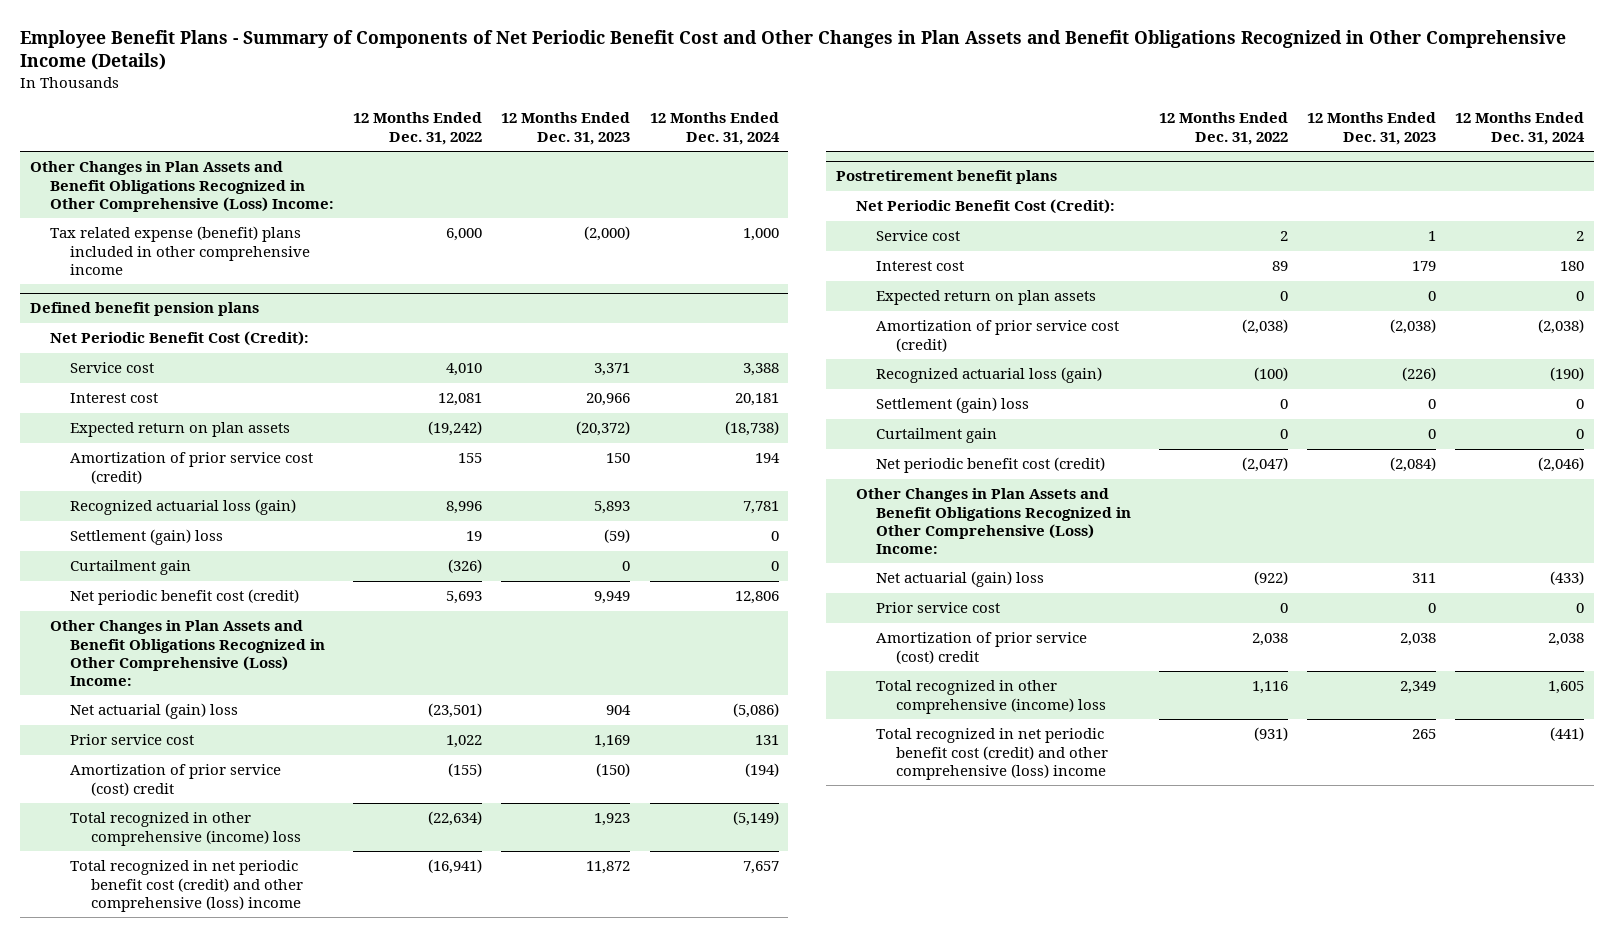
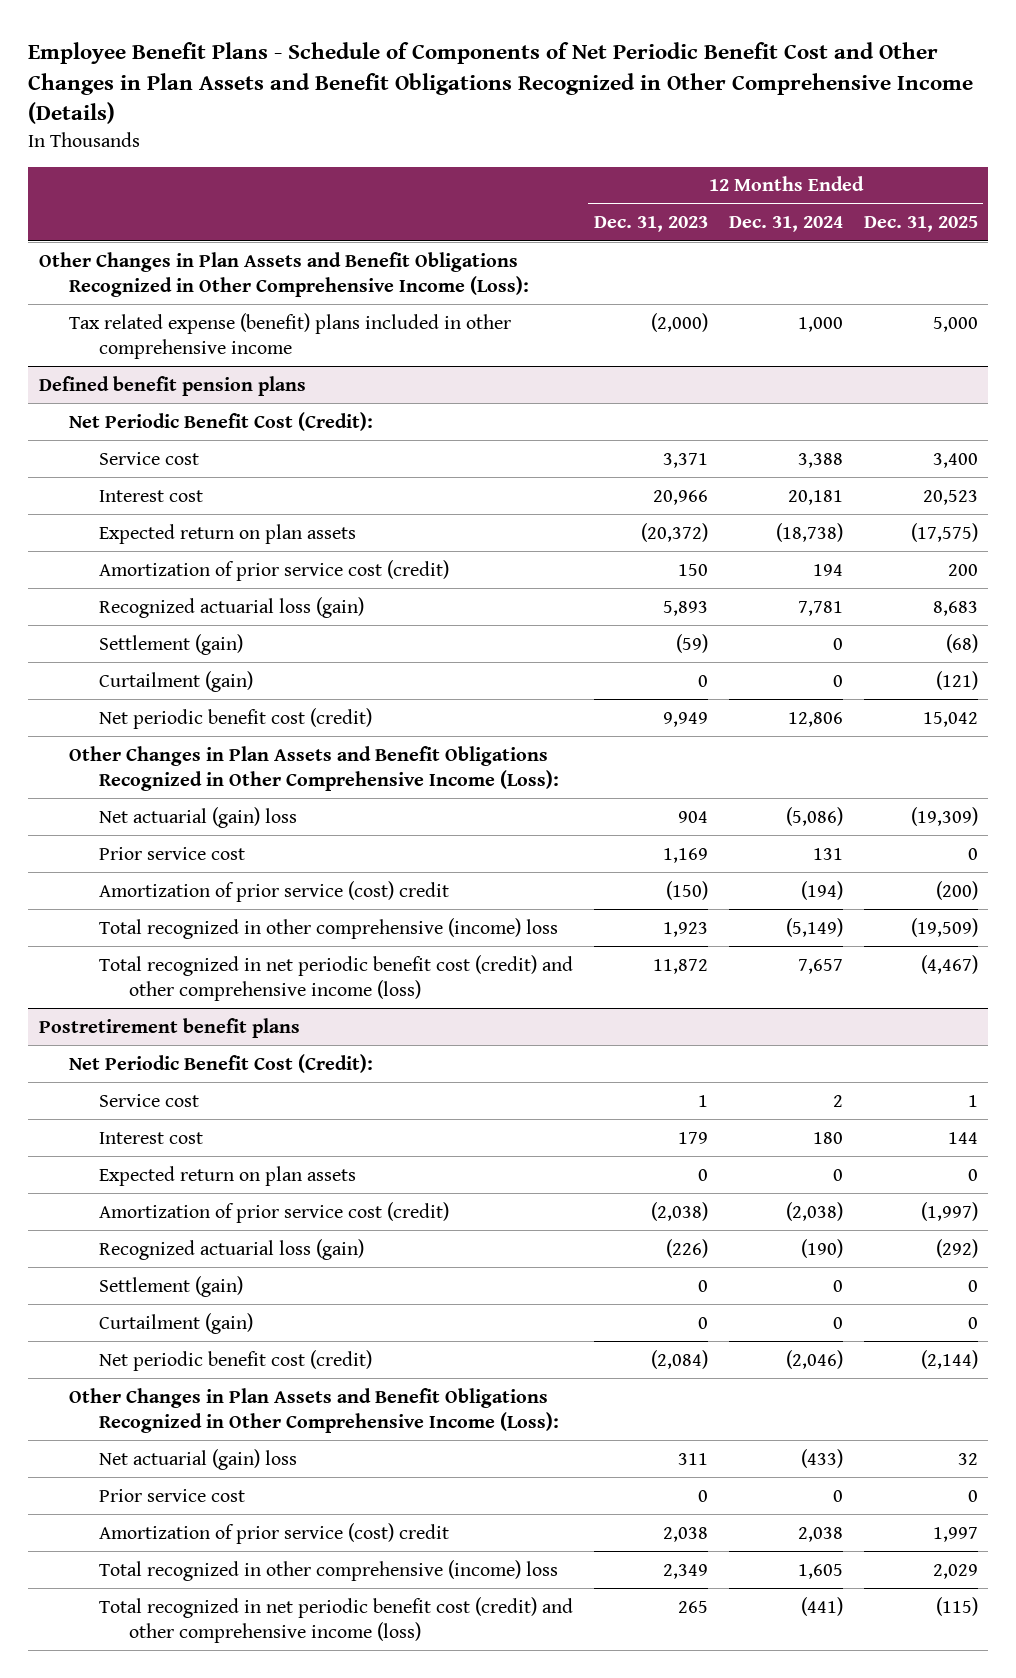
[20,29,1567,71] Employee Benefit Plans - Summary of Components of Net Periodic Benefit Cost and Other Changes in Plan Assets and Benefit Obligations Recognized in Other Comprehensive Income (Details) -> [28,41,974,125] Employee Benefit Plans - Schedule of Components of Net Periodic Benefit Cost and Other Changes in Plan Assets and Benefit Obligations Recognized in Other Comprehensive Income (Details)
[353,112,483,145] 12 Months Ended Dec. 31, 2022 -> none
none -> [863,216,978,233] Dec. 31, 2025
[29,161,335,212] Other Changes in Plan Assets and Benefit Obligations Recognized in Other Comprehensive (Loss) Income: -> [38,251,529,297] Other Changes in Plan Assets and Benefit Obligations Recognized in Other Comprehensive Income (Loss):
[70,529,224,546] Settlement (gain) loss -> [98,633,243,655] Settlement (gain)
[70,560,192,576] Curtailment gain -> [98,670,253,692] Curtailment (gain)
[50,620,326,687] Other Changes in Plan Assets and Benefit Obligations Recognized in Other Comprehensive (Loss) Income: -> [68,745,559,791] Other Changes in Plan Assets and Benefit Obligations Recognized in Other Comprehensive Income (Loss):
[70,860,303,912] Total recognized in net periodic benefit cost (credit) and other comprehensive (loss) income -> [98,954,573,1001] Total recognized in net periodic benefit cost (credit) and other comprehensive income (loss)
[876,397,1030,414] Settlement (gain) loss -> [98,1275,243,1297] Settlement (gain)
[876,428,998,444] Curtailment gain -> [98,1312,253,1334] Curtailment (gain)
[855,488,1132,555] Other Changes in Plan Assets and Benefit Obligations Recognized in Other Comprehensive (Loss) Income: -> [68,1387,559,1433] Other Changes in Plan Assets and Benefit Obligations Recognized in Other Comprehensive Income (Loss):
[876,728,1109,780] Total recognized in net periodic benefit cost (credit) and other comprehensive (loss) income -> [98,1596,573,1643] Total recognized in net periodic benefit cost (credit) and other comprehensive income (loss)

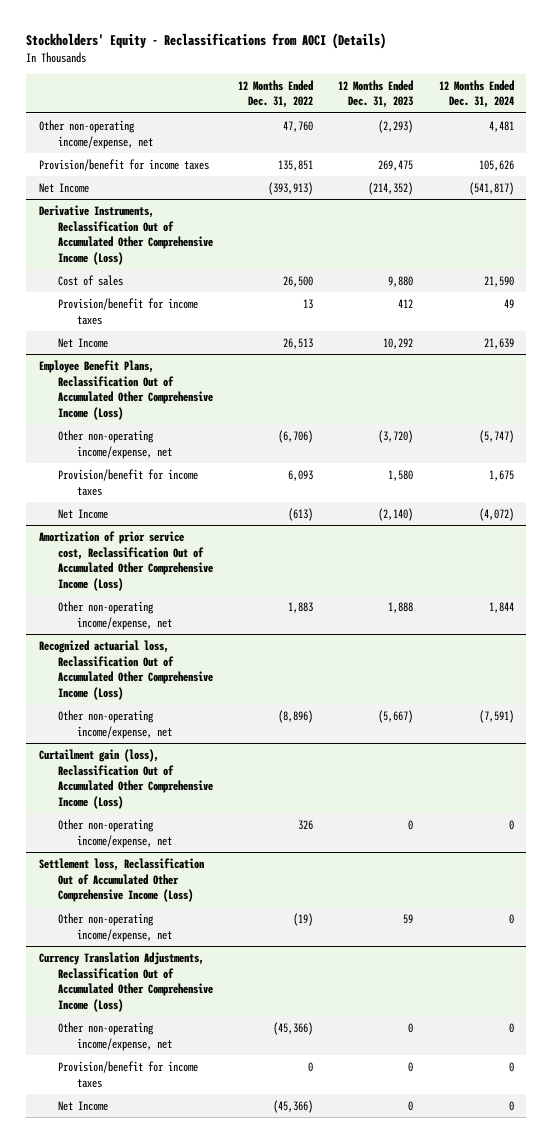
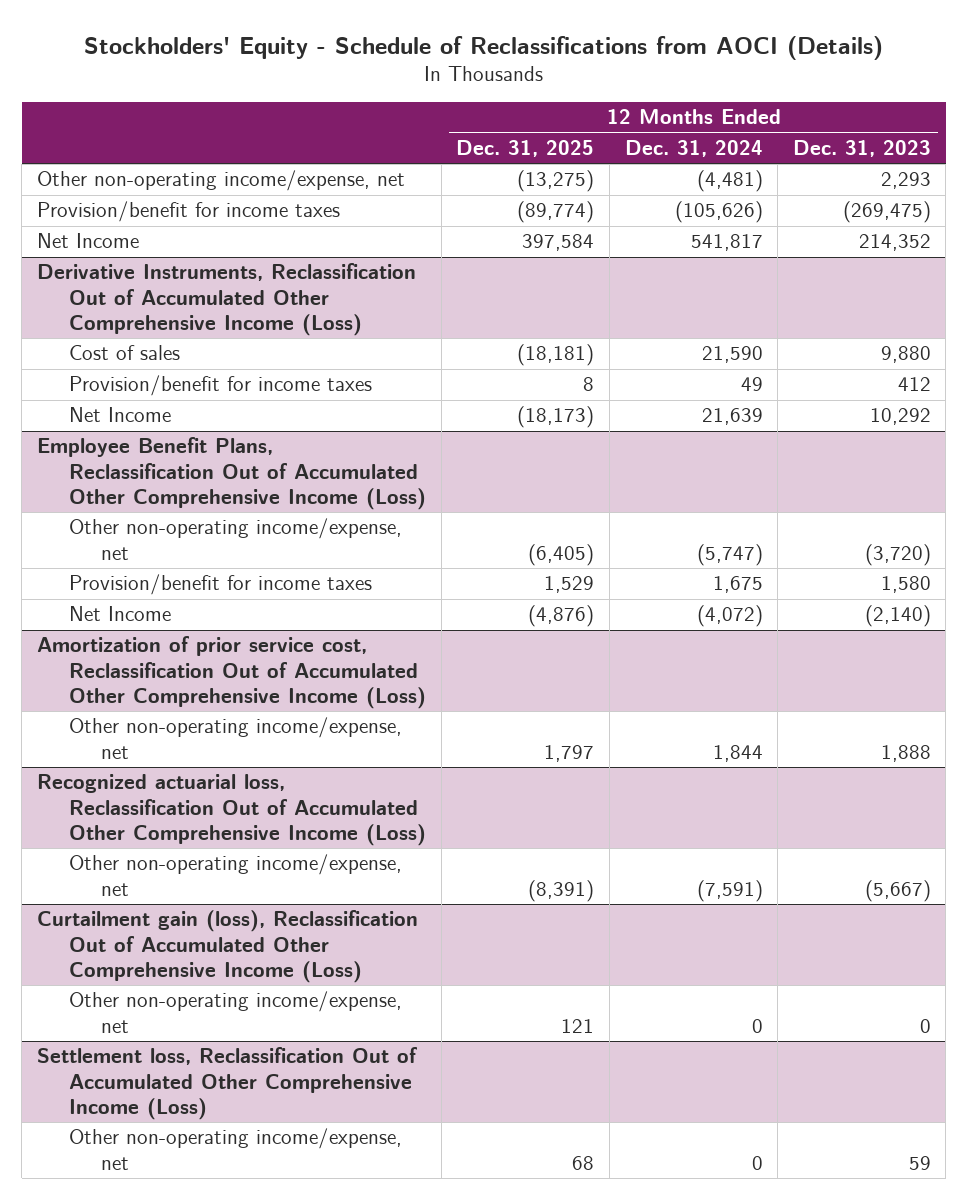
[26,33,387,50] Stockholders' Equity - Reclassifications from AOCI (Details) -> [83,35,883,60] Stockholders' Equity - Schedule of Reclassifications from AOCI (Details)
[238,79,314,109] 12 Months Ended Dec. 31, 2022 -> none
none -> [456,139,595,157] Dec. 31, 2025
[378,119,414,133] (2,293) -> [880,172,931,190] 2,293
[488,120,514,132] 4,481 -> [696,170,763,193] (4,481)
[378,159,414,171] 269,475 -> [842,201,931,224] (269,475)
[478,159,514,171] 105,626 -> [674,201,763,224] (105,626)
[368,181,414,195] (214,352) -> [858,234,931,252] 214,352
[468,181,514,195] (541,817) -> [690,234,763,252] 541,817
[38,951,213,1012] Currency Translation Adjustments, Reclassification Out of Accumulated Other Comprehensive Income (Loss) -> none
[57,1021,173,1051] Other non-operating income/expense, net -> none
[57,1060,198,1088] Provision/benefit for income taxes -> none
[57,1100,108,1111] Net Income -> none

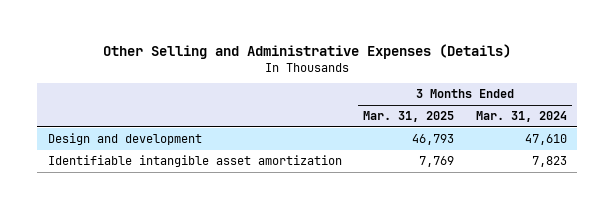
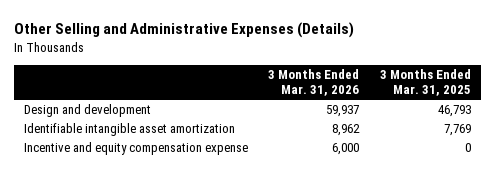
[475,111,567,123] Mar. 31, 2024 -> none
none -> [268,68,360,96] 3 Months Ended Mar. 31, 2026
none -> [24,142,249,156] Incentive and equity compensation expense

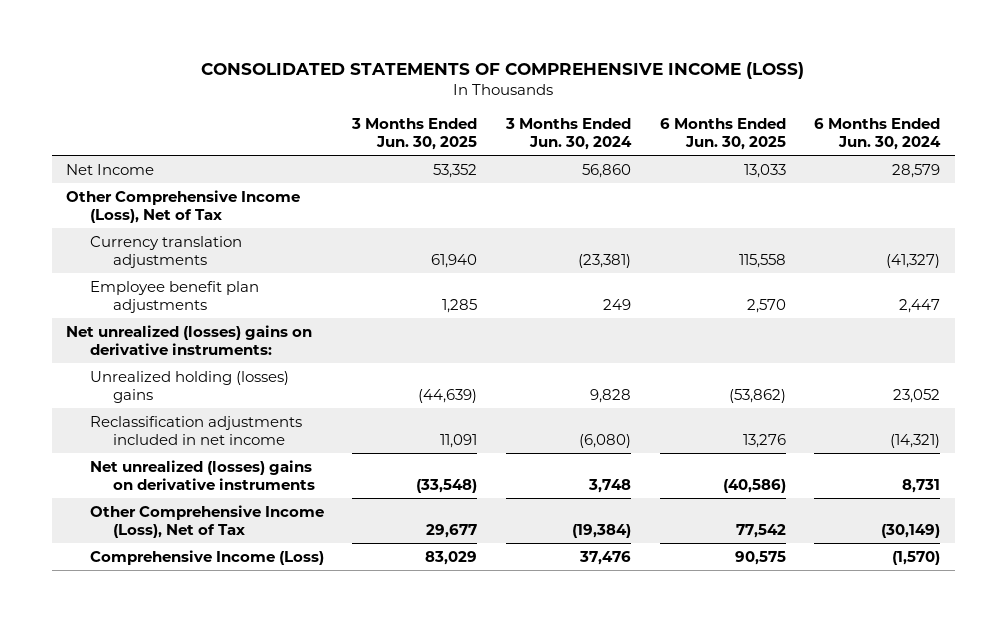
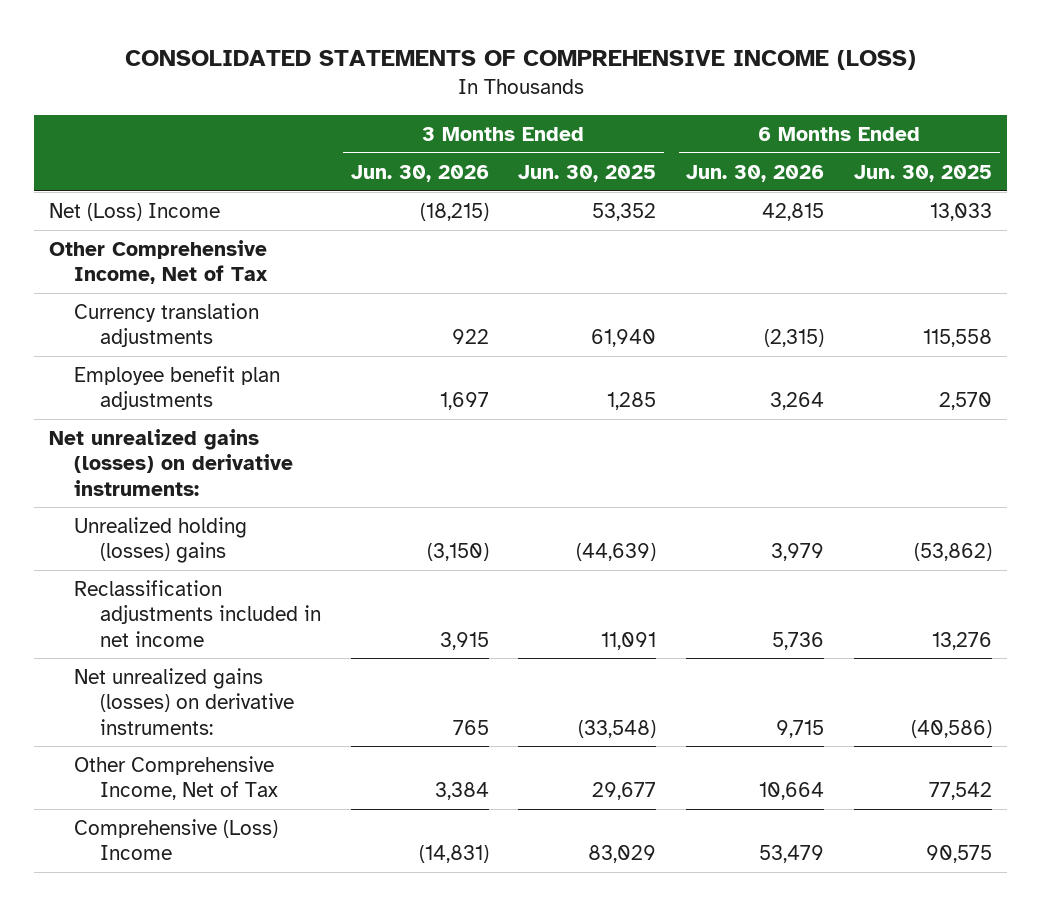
[504,118,632,150] 3 Months Ended Jun. 30, 2024 -> none
[814,118,942,150] 6 Months Ended Jun. 30, 2024 -> none
none -> [350,164,489,182] Jun. 30, 2026
none -> [686,164,825,182] Jun. 30, 2026
[66,163,155,175] Net Income -> [49,202,221,221] Net (Loss) Income
[66,189,301,223] Other Comprehensive Income (Loss), Net of Tax -> [49,239,269,285] Other Comprehensive Income, Net of Tax
[66,324,313,355] Net unrealized (losses) gains on derivative instruments: -> [49,428,294,496] Net unrealized gains (losses) on derivative instruments:
[89,459,316,490] Net unrealized (losses) gains on derivative instruments -> [74,667,294,735] Net unrealized gains (losses) on derivative instruments:
[89,504,324,538] Other Comprehensive Income (Loss), Net of Tax -> [74,755,278,801] Other Comprehensive Income, Net of Tax
[89,549,324,565] Comprehensive Income (Loss) -> [74,818,279,861] Comprehensive (Loss) Income

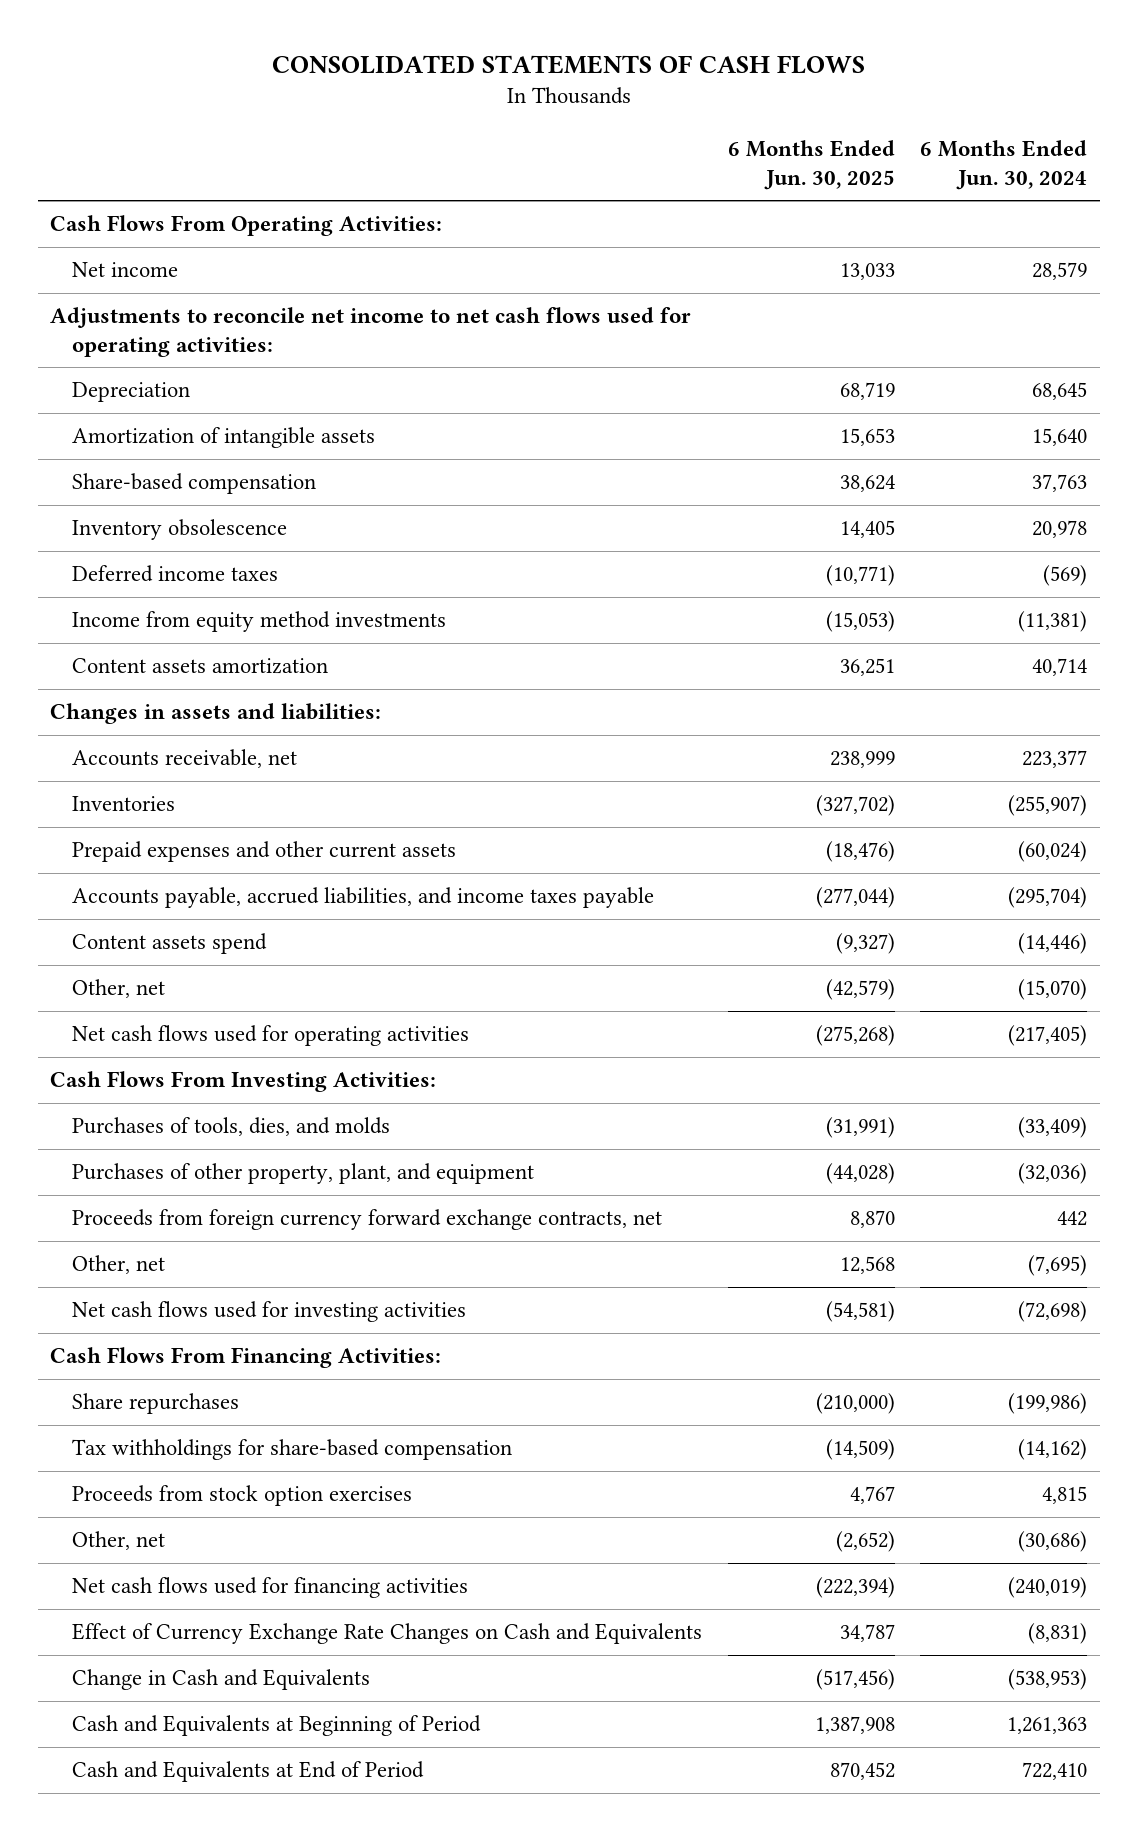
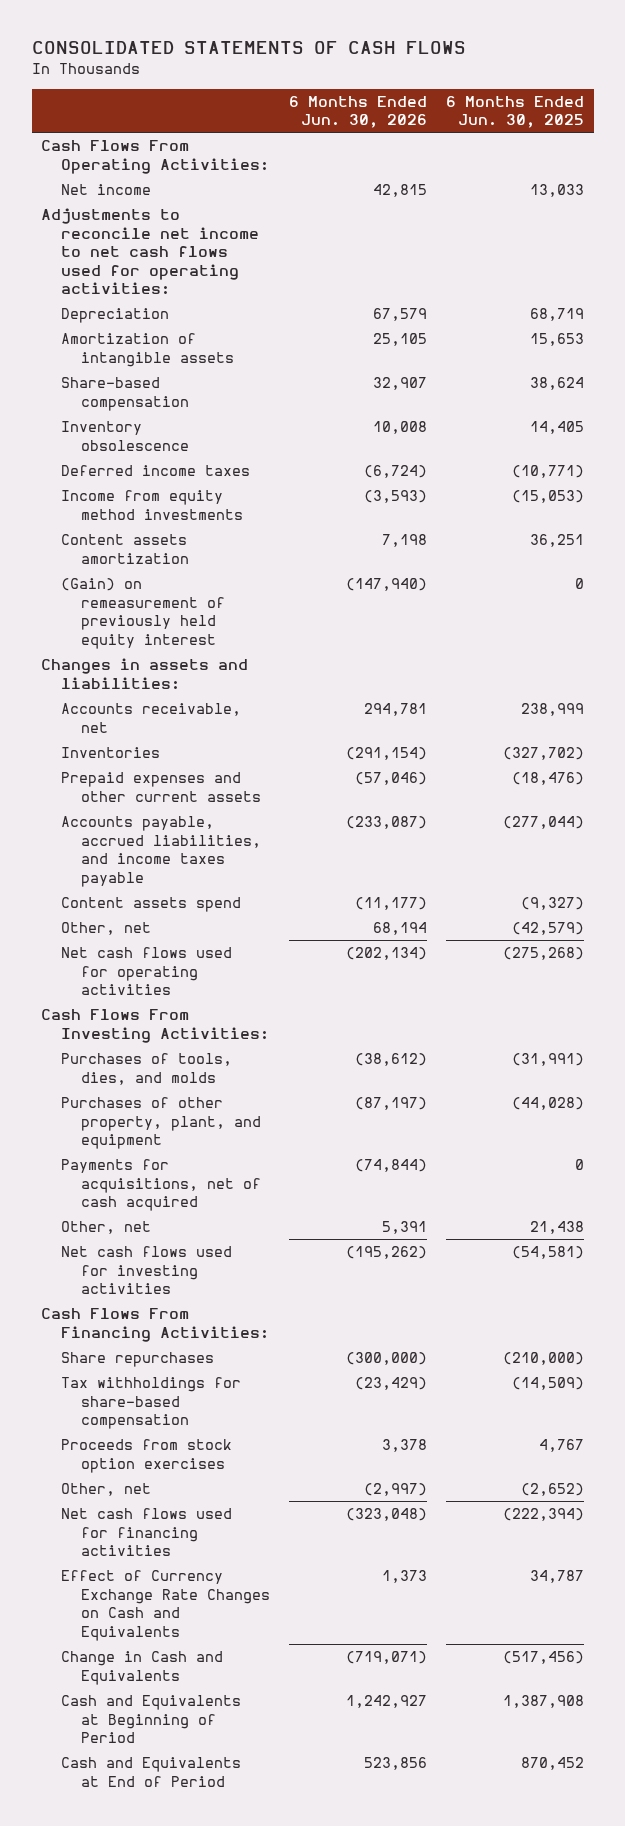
[920,140,1088,191] 6 Months Ended Jun. 30, 2024 -> none
none -> [289,95,428,129] 6 Months Ended Jun. 30, 2026
none -> [61,578,226,649] (Gain) on remeasurement of previously held equity interest
[71,1209,662,1231] Proceeds from foreign currency forward exchange contracts, net -> none
none -> [61,1159,262,1212] Payments for acquisitions, net of cash acquired
[839,1256,895,1275] 12,568 -> [530,1221,585,1235] 21,438

